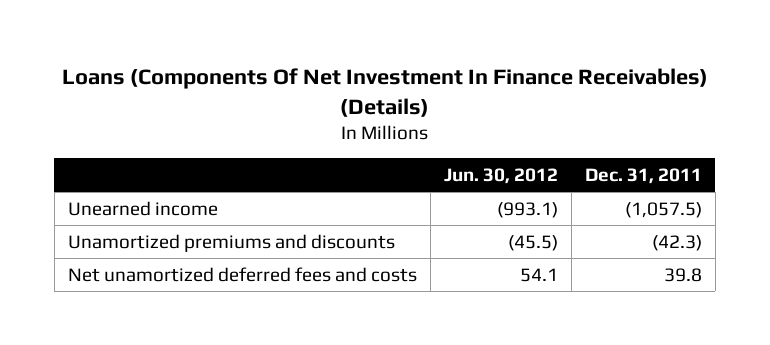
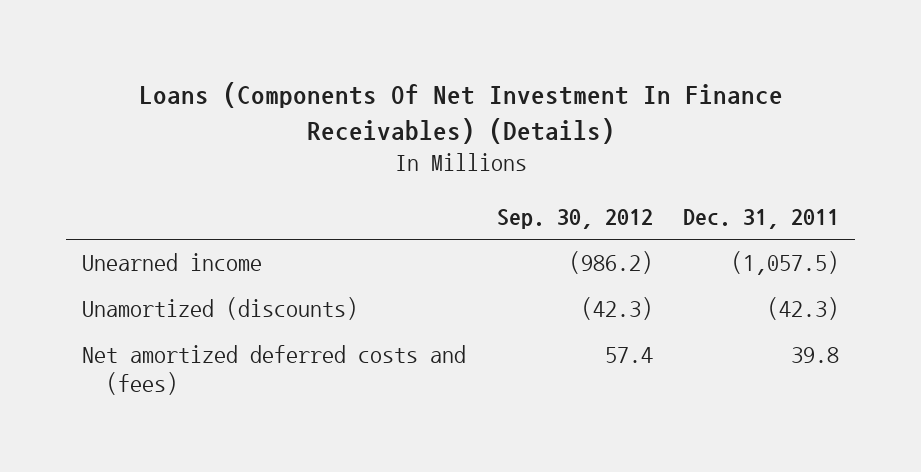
[443,168,558,185] Jun. 30, 2012 -> none
none -> [496,208,653,229] Sep. 30, 2012
[67,233,395,252] Unamortized premiums and discounts -> [81,297,358,321] Unamortized (discounts)
[67,266,417,282] Net unamortized deferred fees and costs -> [81,345,466,396] Net amortized deferred costs and (fees)

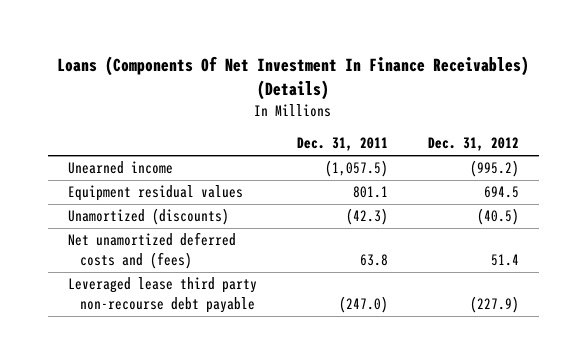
[496,208,653,229] Sep. 30, 2012 -> none
none -> [428,137,520,152] Dec. 31, 2012
none -> [67,185,243,202] Equipment residual values
[81,345,466,396] Net amortized deferred costs and (fees) -> [67,232,236,269] Net unamortized deferred costs and (fees)
[791,347,840,364] 39.8 -> [359,253,388,266] 63.8
none -> [67,277,257,313] Leveraged lease third party non-recourse debt payable

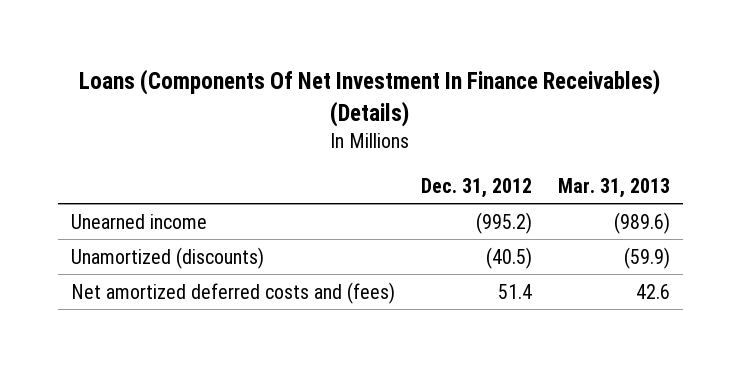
[296,137,388,152] Dec. 31, 2011 -> none
none -> [557,177,670,198] Mar. 31, 2013
[67,185,243,202] Equipment residual values -> none
[67,277,257,313] Leveraged lease third party non-recourse debt payable -> none
[67,232,236,269] Net unamortized deferred costs and (fees) -> [71,281,396,304] Net amortized deferred costs and (fees)

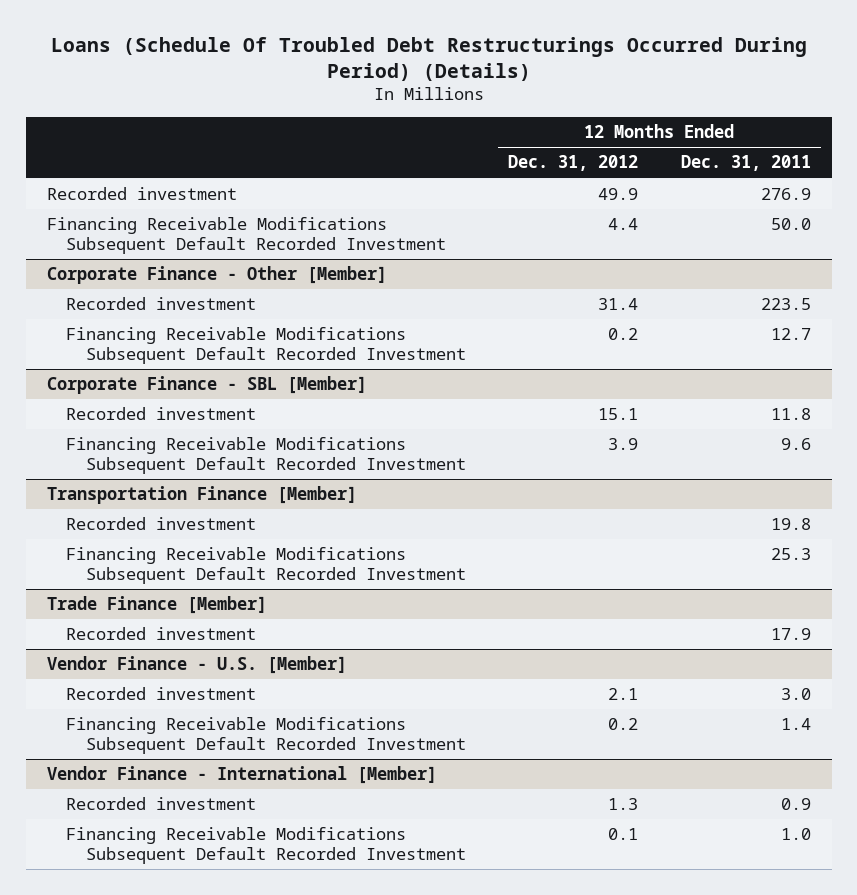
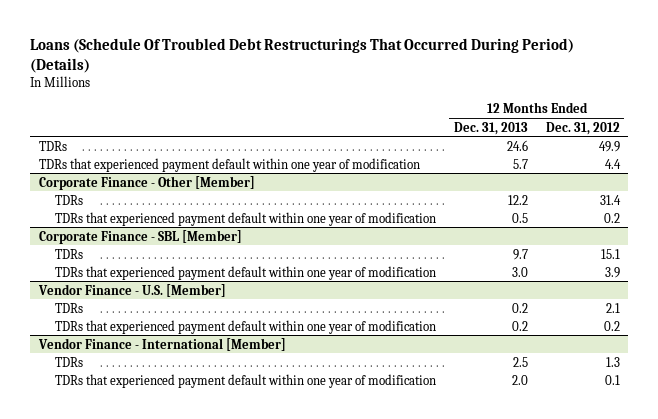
[50,36,807,81] Loans (Schedule Of Troubled Debt Restructurings Occurred During Period) (Details) -> [29,37,574,73] Loans (Schedule Of Troubled Debt Restructurings That Occurred During Period) (Details)
[680,155,811,172] Dec. 31, 2011 -> none
none -> [453,121,528,135] Dec. 31, 2013
[46,217,447,255] Financing Receivable Modifications Subsequent Default Recorded Investment -> none
[46,187,237,201] Recorded investment -> [38,140,67,151] TDRs
none -> [38,157,420,172] TDRs that experienced payment default within one year of modification
[66,327,466,365] Financing Receivable Modifications Subsequent Default Recorded Investment -> none
[66,297,257,311] Recorded investment -> [54,194,83,205] TDRs
none -> [54,211,436,226] TDRs that experienced payment default within one year of modification
[66,437,466,475] Financing Receivable Modifications Subsequent Default Recorded Investment -> none
[46,486,357,505] Transportation Finance [Member] -> none
[66,517,257,531] Recorded investment -> none
[66,547,466,585] Financing Receivable Modifications Subsequent Default Recorded Investment -> none
[46,596,267,615] Trade Finance [Member] -> none
[66,627,257,641] Recorded investment -> none
[66,407,257,421] Recorded investment -> [54,248,83,259] TDRs
none -> [54,265,436,280] TDRs that experienced payment default within one year of modification
[66,717,466,755] Financing Receivable Modifications Subsequent Default Recorded Investment -> none
[66,687,257,701] Recorded investment -> [54,302,83,313] TDRs
none -> [54,319,436,334] TDRs that experienced payment default within one year of modification
[66,827,466,865] Financing Receivable Modifications Subsequent Default Recorded Investment -> none
[66,797,257,811] Recorded investment -> [54,356,83,367] TDRs
none -> [54,373,436,388] TDRs that experienced payment default within one year of modification

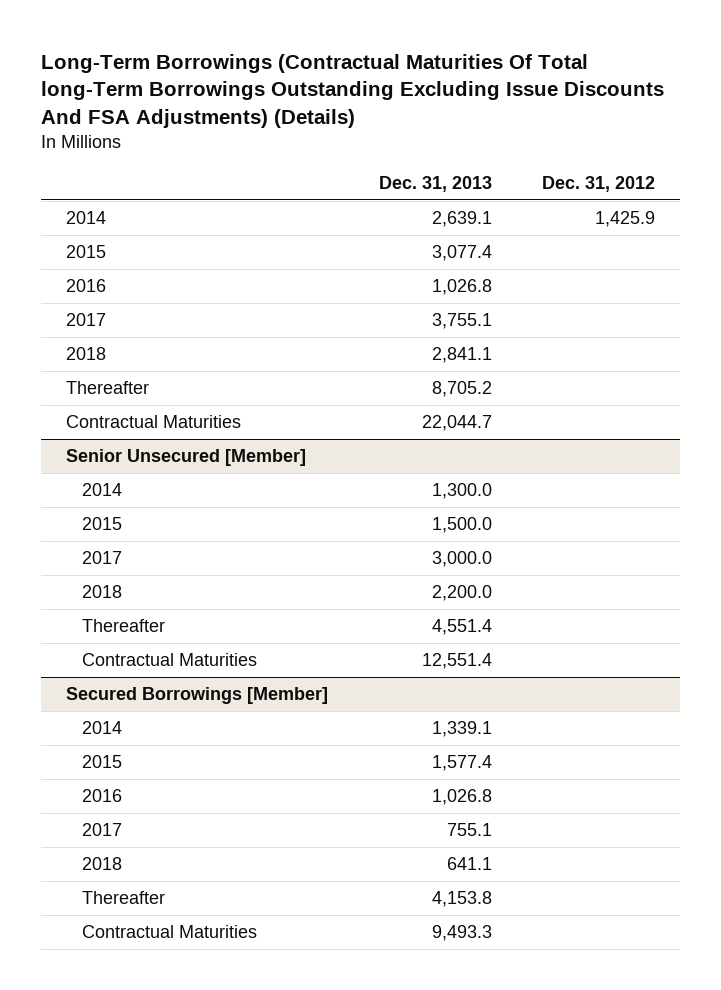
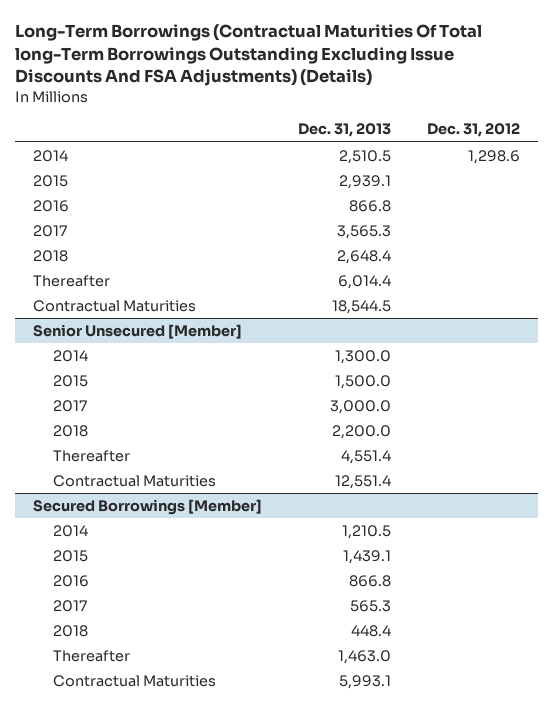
[431,211,492,228] 2,639.1 -> [338,149,391,164] 2,510.5
[594,211,655,228] 1,425.9 -> [467,149,520,164] 1,298.6
[431,245,492,262] 3,077.4 -> [338,174,391,189] 2,939.1
[431,279,492,296] 1,026.8 -> [348,199,391,212] 866.8
[431,313,492,330] 3,755.1 -> [336,224,391,239] 3,565.3
[431,347,492,364] 2,841.1 -> [336,249,391,264] 2,648.4
[431,381,492,398] 8,705.2 -> [337,274,391,289] 6,014.4
[421,415,492,432] 22,044.7 -> [331,299,391,314] 18,544.5
[431,721,492,738] 1,339.1 -> [341,524,391,539] 1,210.5
[431,755,492,772] 1,577.4 -> [342,549,391,564] 1,439.1
[431,789,492,806] 1,026.8 -> [348,574,391,587] 866.8
[446,823,492,837] 755.1 -> [349,599,391,612] 565.3
[446,857,492,871] 641.1 -> [350,624,391,637] 448.4
[431,891,492,908] 4,153.8 -> [337,649,391,664] 1,463.0
[431,925,492,942] 9,493.3 -> [338,674,391,689] 5,993.1

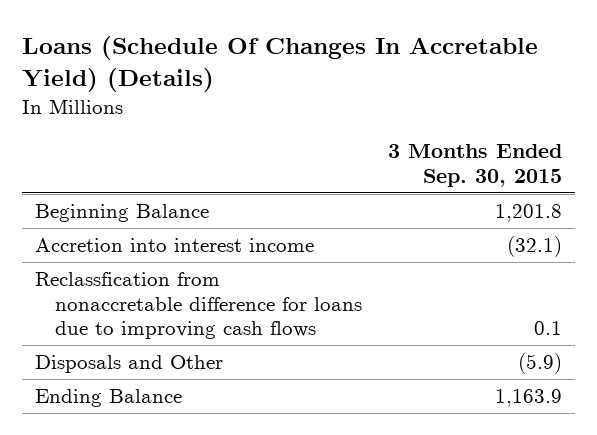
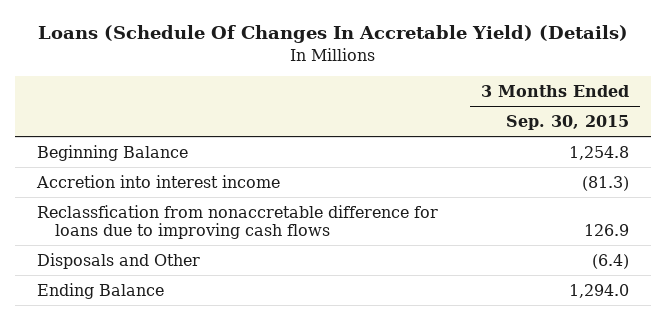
[494,203,562,222] 1,201.8 -> [569,145,630,160] 1,254.8
[506,235,562,257] (32.1) -> [582,175,630,191] (81.3)
[533,321,562,336] 0.1 -> [584,223,630,236] 126.9
[517,352,562,374] (5.9) -> [592,253,630,269] (6.4)
[494,388,562,407] 1,163.9 -> [569,283,630,298] 1,294.0

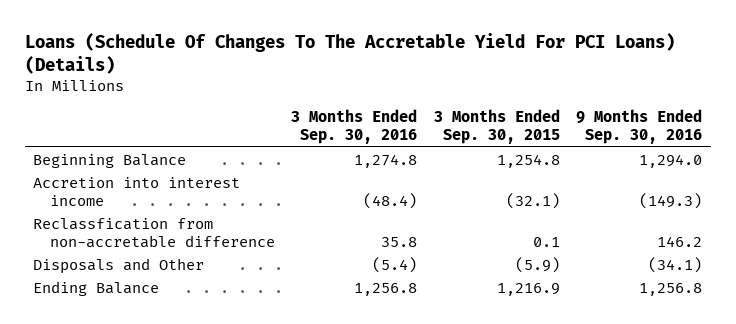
[38,25,629,44] Loans (Schedule Of Changes In Accretable Yield) (Details) -> [24,32,675,74] Loans (Schedule Of Changes To The Accretable Yield For PCI Loans) (Details)
none -> [291,109,418,145] 3 Months Ended Sep. 30, 2016
none -> [576,109,703,145] 9 Months Ended Sep. 30, 2016
[582,175,630,191] (81.3) -> [505,192,560,209] (32.1)
[36,204,438,239] Reclassfication from nonaccretable difference for loans due to improving cash flows -> [33,217,275,248] Reclassfication from non-accretable difference
[584,223,630,236] 126.9 -> [532,236,560,247] 0.1
[592,253,630,269] (6.4) -> [514,256,560,273] (5.9)
[569,283,630,298] 1,294.0 -> [496,282,560,296] 1,216.9

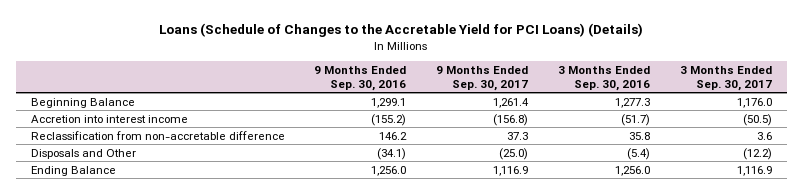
[24,32,675,74] Loans (Schedule Of Changes To The Accretable Yield For PCI Loans) (Details) -> [159,22,644,37] Loans (Schedule of Changes to the Accretable Yield for PCI Loans) (Details)
[433,109,560,145] 3 Months Ended Sep. 30, 2015 -> none
none -> [436,65,529,91] 9 Months Ended Sep. 30, 2017
none -> [679,65,772,91] 3 Months Ended Sep. 30, 2017
[354,153,418,168] 1,274.8 -> [615,97,651,108] 1,277.3
[639,153,703,168] 1,294.0 -> [371,97,407,108] 1,299.1
[363,192,418,209] (48.4) -> [621,113,651,126] (51.7)
[639,192,703,209] (149.3) -> [371,113,407,126] (155.2)
[33,217,275,248] Reclassfication from non-accretable difference -> [30,130,285,140] Reclassification from non-accretable difference
[354,282,418,296] 1,256.8 -> [615,165,651,176] 1,256.0
[639,282,703,296] 1,256.8 -> [371,165,407,176] 1,256.0

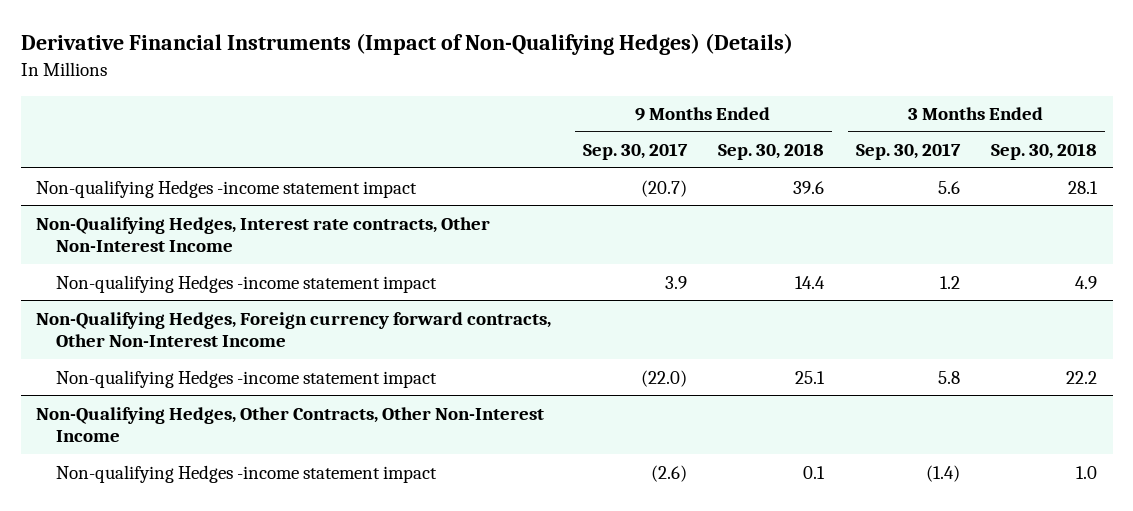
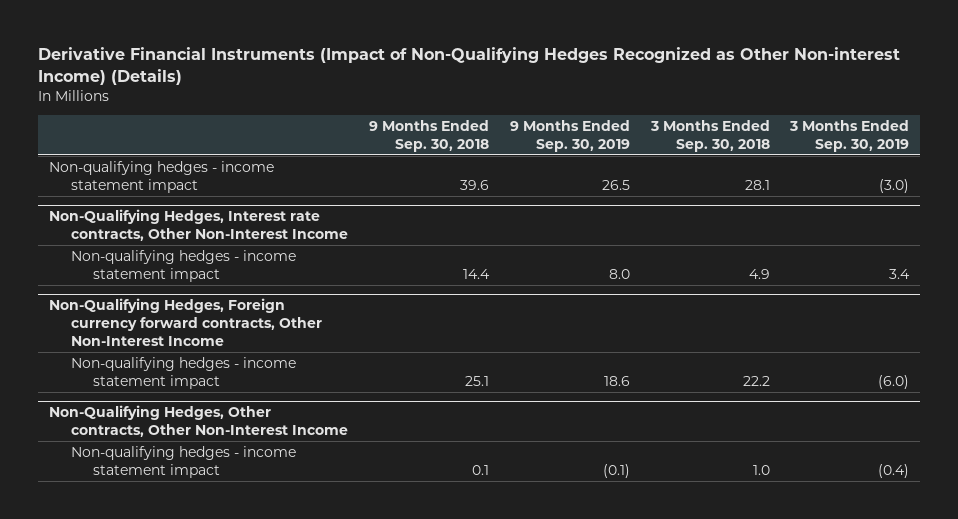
[20,33,793,56] Derivative Financial Instruments (Impact of Non-Qualifying Hedges) (Details) -> [38,47,901,85] Derivative Financial Instruments (Impact of Non-Qualifying Hedges Recognized as Other Non-interest Income) (Details)
[582,143,688,161] Sep. 30, 2017 -> none
[855,143,961,161] Sep. 30, 2017 -> none
none -> [509,119,630,152] 9 Months Ended Sep. 30, 2019
none -> [789,119,910,152] 3 Months Ended Sep. 30, 2019
[36,179,418,198] Non-qualifying Hedges -income statement impact -> [48,160,274,194] Non-qualifying hedges - income statement impact
[55,274,437,293] Non-qualifying Hedges -income statement impact -> [70,249,296,283] Non-qualifying hedges - income statement impact
[55,369,437,388] Non-qualifying Hedges -income statement impact -> [70,356,296,390] Non-qualifying hedges - income statement impact
[36,406,545,443] Non-Qualifying Hedges, Other Contracts, Other Non-Interest Income -> [48,404,348,438] Non-Qualifying Hedges, Other contracts, Other Non-Interest Income
[55,464,437,483] Non-qualifying Hedges -income statement impact -> [70,445,296,479] Non-qualifying hedges - income statement impact

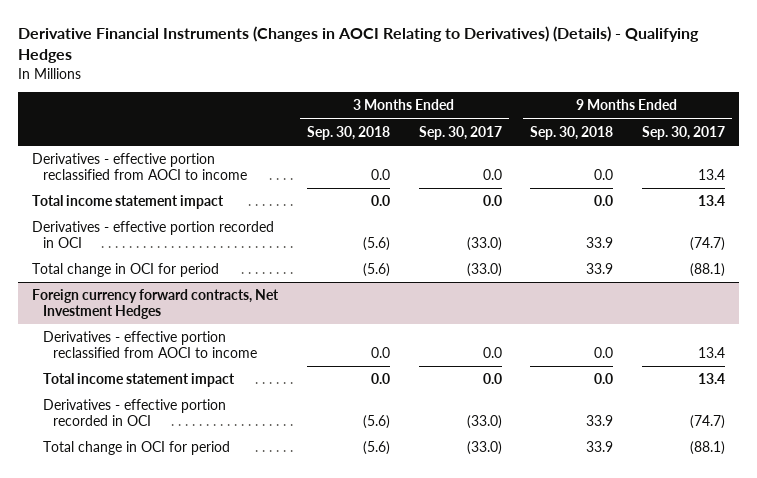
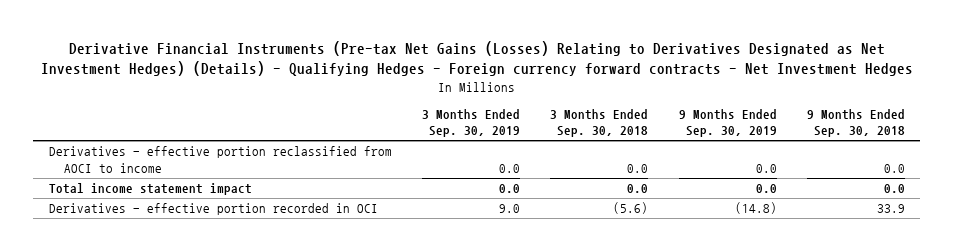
[18,26,700,64] Derivative Financial Instruments (Changes in AOCI Relating to Derivatives) (Details) - Qualifying Hedges -> [40,41,913,77] Derivative Financial Instruments (Pre-tax Net Gains (Losses) Relating to Derivatives Designated as Net Investment Hedges) (Details) - Qualifying Hedges - Foreign currency forward contracts - Net Investment Hedges
[418,125,502,140] Sep. 30, 2017 -> none
[641,125,725,140] Sep. 30, 2017 -> none
none -> [421,108,520,138] 3 Months Ended Sep. 30, 2019
none -> [678,108,777,138] 9 Months Ended Sep. 30, 2019
[32,263,220,278] Total change in OCI for period -> none
[32,289,280,319] Foreign currency forward contracts, Net Investment Hedges -> none
[42,331,258,358] Derivatives - effective portion reclassified from AOCI to income -> none
[42,373,235,388] Total income statement impact -> none
[42,399,226,426] Derivatives - effective portion recorded in OCI -> none
[42,441,230,456] Total change in OCI for period -> none

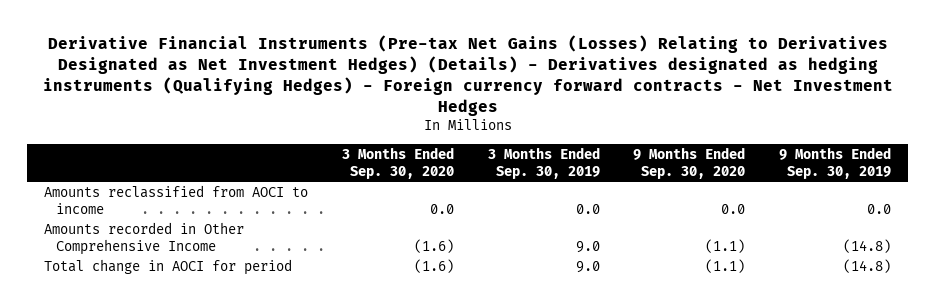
[40,41,913,77] Derivative Financial Instruments (Pre-tax Net Gains (Losses) Relating to Derivatives Designated as Net Investment Hedges) (Details) - Qualifying Hedges - Foreign currency forward contracts - Net Investment Hedges -> [42,34,893,116] Derivative Financial Instruments (Pre-tax Net Gains (Losses) Relating to Derivatives Designated as Net Investment Hedges) (Details) - Derivatives designated as hedging instruments (Qualifying Hedges) - Foreign currency forward contracts - Net Investment Hedges
[550,108,649,138] 3 Months Ended Sep. 30, 2018 -> none
[806,108,905,138] 9 Months Ended Sep. 30, 2018 -> none
none -> [341,147,454,179] 3 Months Ended Sep. 30, 2020
none -> [633,147,746,179] 9 Months Ended Sep. 30, 2020
[48,183,252,196] Total income statement impact -> none
[48,146,392,173] Derivatives - effective portion reclassified from AOCI to income -> [44,185,309,214] Amounts reclassified from AOCI to income
none -> [44,222,245,255] Amounts recorded in Other Comprehensive Income
[48,203,378,216] Derivatives - effective portion recorded in OCI -> [44,259,293,276] Total change in AOCI for period

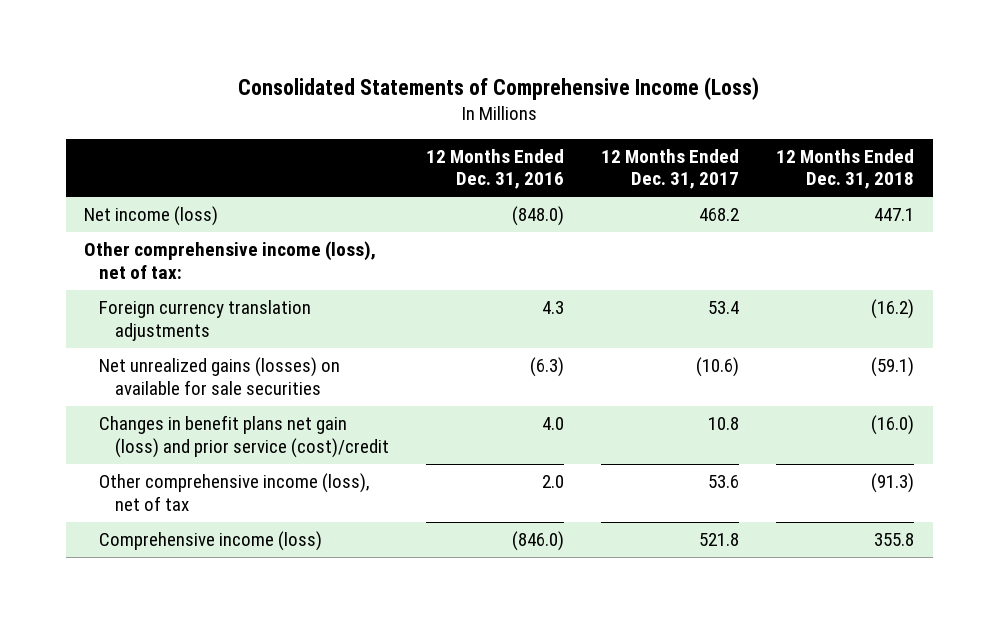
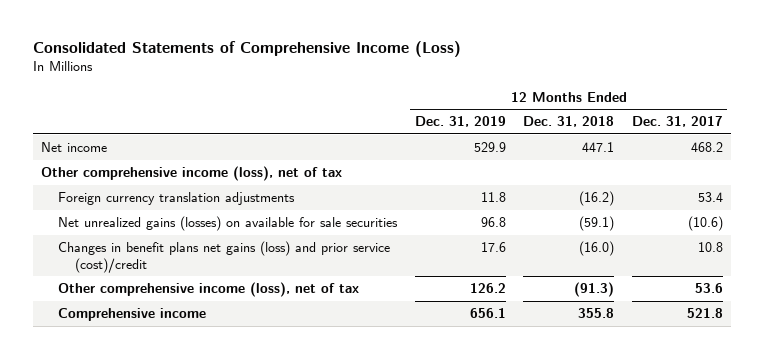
[425,149,564,190] 12 Months Ended Dec. 31, 2016 -> none
none -> [414,116,506,128] Dec. 31, 2019
[84,206,219,227] Net income (loss) -> [41,141,108,152] Net income
[84,241,377,279] Other comprehensive income (loss), net of tax: -> [41,165,343,181] Other comprehensive income (loss), net of tax
[99,415,389,458] Changes in benefit plans net gain (loss) and prior service (cost)/credit -> [58,240,391,273] Changes in benefit plans net gains (loss) and prior service (cost)/credit
[99,531,323,552] Comprehensive income (loss) -> [58,307,207,321] Comprehensive income

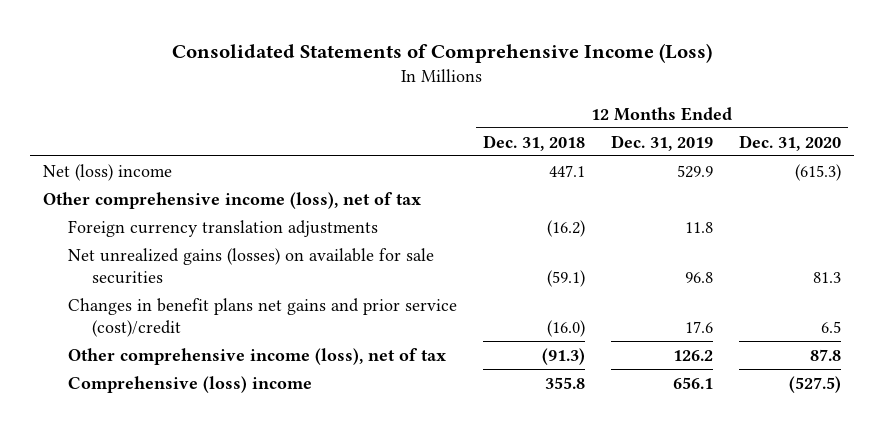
[631,116,723,128] Dec. 31, 2017 -> none
none -> [739,134,842,151] Dec. 31, 2020
[41,141,108,152] Net income -> [42,163,172,181] Net (loss) income
[58,240,391,273] Changes in benefit plans net gains (loss) and prior service (cost)/credit -> [67,297,457,337] Changes in benefit plans net gains and prior service (cost)/credit
[58,307,207,321] Comprehensive income -> [67,375,312,393] Comprehensive (loss) income

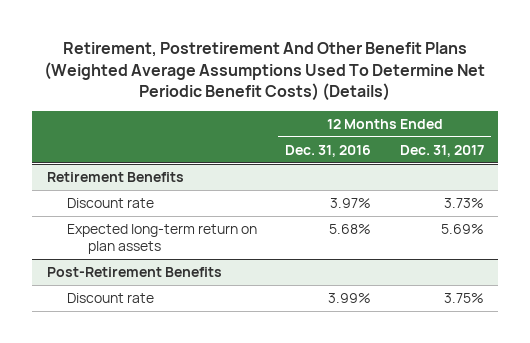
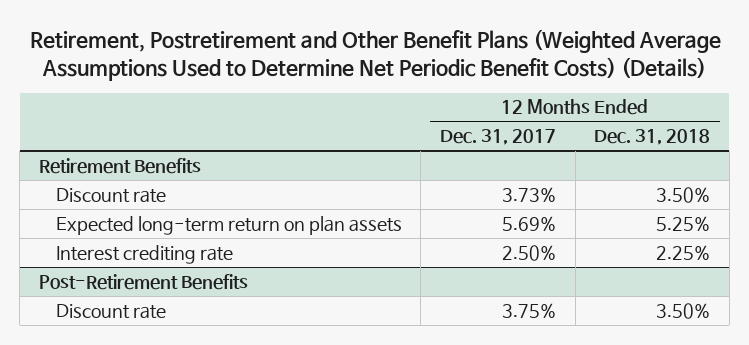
[44,41,486,102] Retirement, Postretirement And Other Benefit Plans (Weighted Average Assumptions Used To Determine Net Periodic Benefit Costs) (Details) -> [29,29,721,81] Retirement, Postretirement and Other Benefit Plans (Weighted Average Assumptions Used to Determine Net Periodic Benefit Costs) (Details)
[285,144,372,157] Dec. 31, 2016 -> none
none -> [594,129,711,146] Dec. 31, 2018
none -> [55,244,233,264] Interest crediting rate

